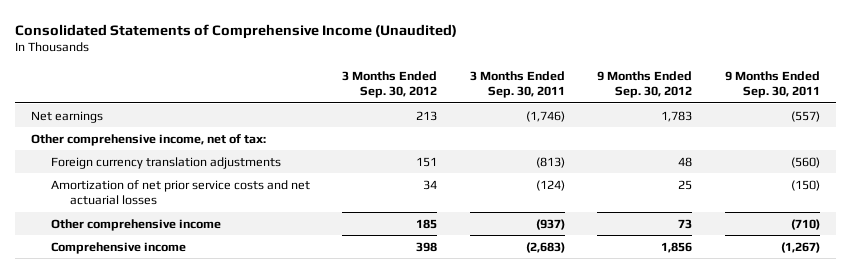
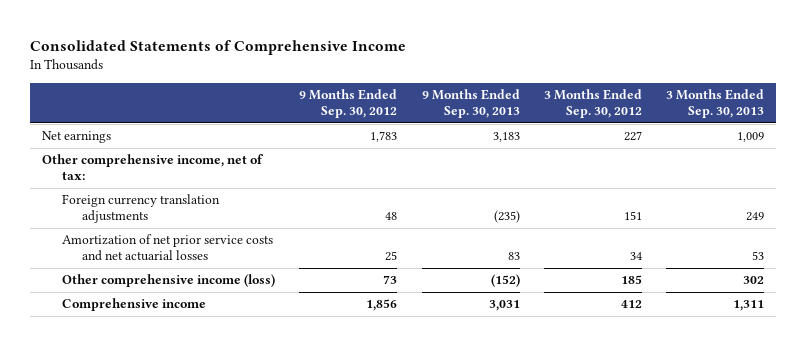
[15,23,458,39] Consolidated Statements of Comprehensive Income (Unaudited) -> [30,40,407,56] Consolidated Statements of Comprehensive Income
[469,70,565,99] 3 Months Ended Sep. 30, 2011 -> none
[724,70,820,99] 9 Months Ended Sep. 30, 2011 -> none
none -> [421,89,520,118] 9 Months Ended Sep. 30, 2013
none -> [666,89,765,118] 3 Months Ended Sep. 30, 2013
[416,110,438,121] 213 -> [623,131,642,142] 227
[50,218,221,231] Other comprehensive income -> [61,274,275,288] Other comprehensive income (loss)
[416,241,438,252] 398 -> [620,300,642,309] 412

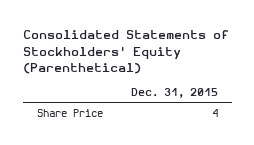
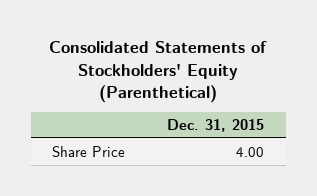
[211,108,218,117] 4 -> [236,146,265,157] 4.00

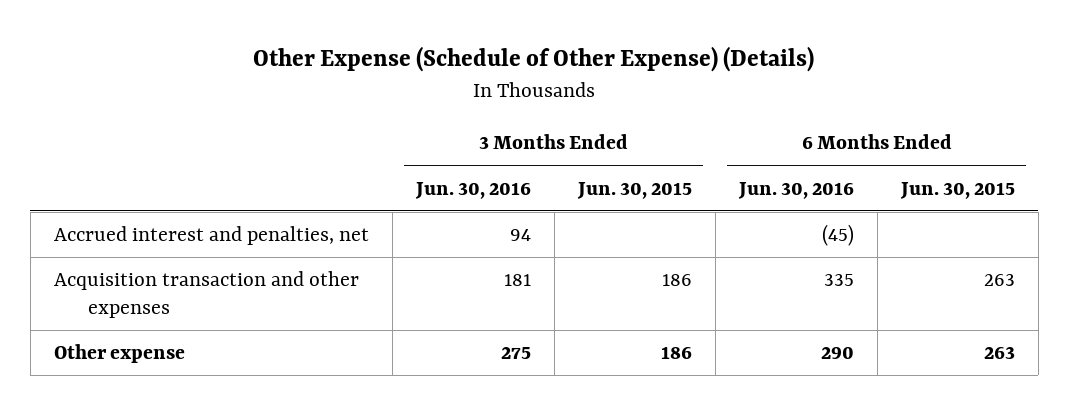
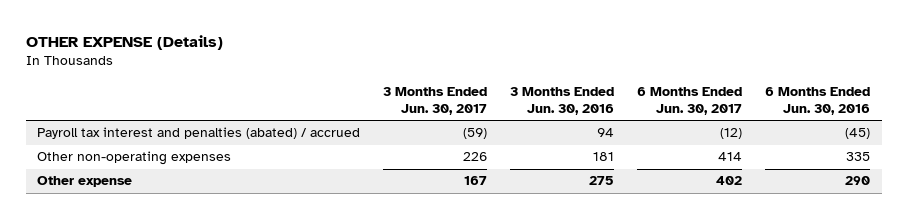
[253,45,815,72] Other Expense (Schedule of Other Expense) (Details) -> [26,35,224,51] OTHER EXPENSE (Details)
[576,181,692,199] Jun. 30, 2015 -> none
[899,181,1015,199] Jun. 30, 2015 -> none
none -> [383,86,488,115] 3 Months Ended Jun. 30, 2017
none -> [637,86,743,115] 6 Months Ended Jun. 30, 2017
[53,226,369,246] Accrued interest and penalties, net -> [37,127,361,140] Payroll tax interest and penalties (abated) / accrued
[53,271,359,319] Acquisition transaction and other expenses -> [37,151,232,166] Other non-operating expenses

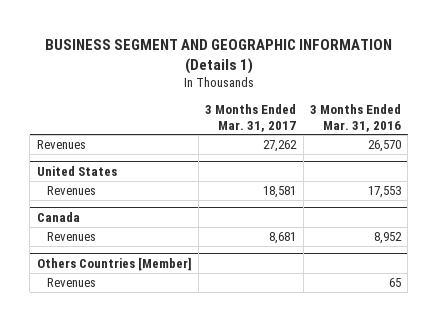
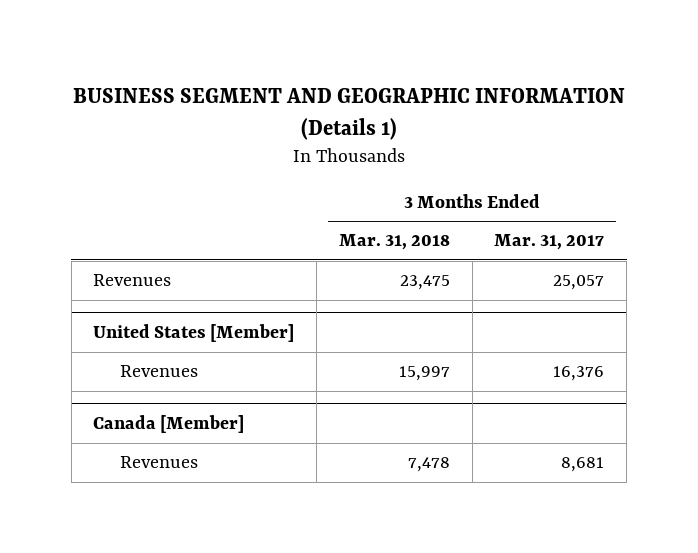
[310,104,402,132] 3 Months Ended Mar. 31, 2016 -> none
none -> [338,234,450,251] Mar. 31, 2018
[263,140,298,153] 27,262 -> [553,275,605,291] 25,057
[36,165,117,176] United States -> [93,324,295,343] United States [Member]
[263,186,297,199] 18,581 -> [553,366,605,382] 16,376
[36,211,80,222] Canada -> [93,415,245,434] Canada [Member]
[36,256,192,271] Others Countries [Member] -> none
[47,278,97,288] Revenues -> none

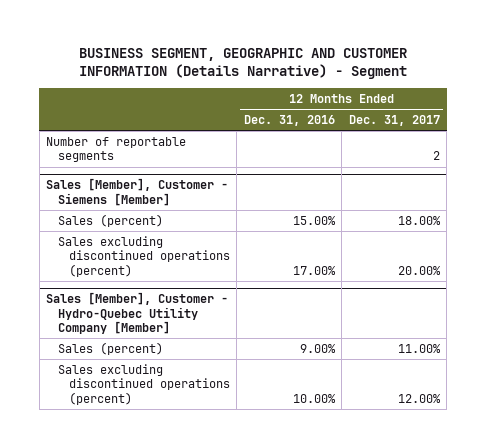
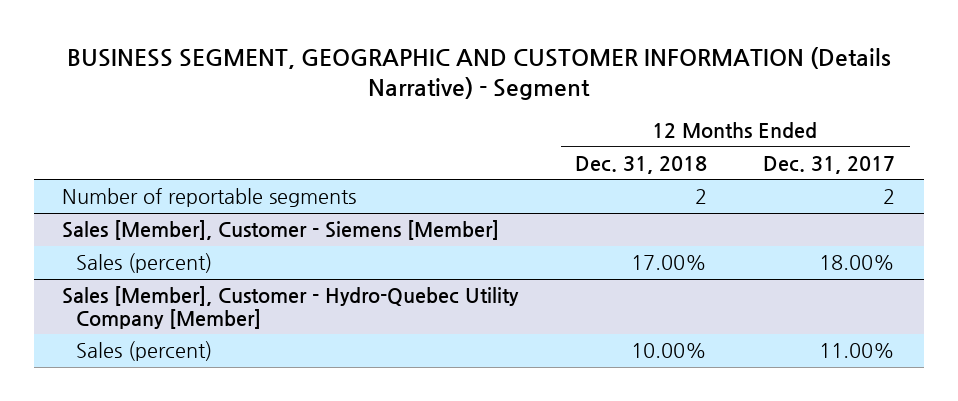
[243,115,335,127] Dec. 31, 2016 -> none
none -> [574,155,707,174] Dec. 31, 2018
[57,236,231,277] Sales excluding discontinued operations (percent) -> none
[57,364,231,405] Sales excluding discontinued operations (percent) -> none

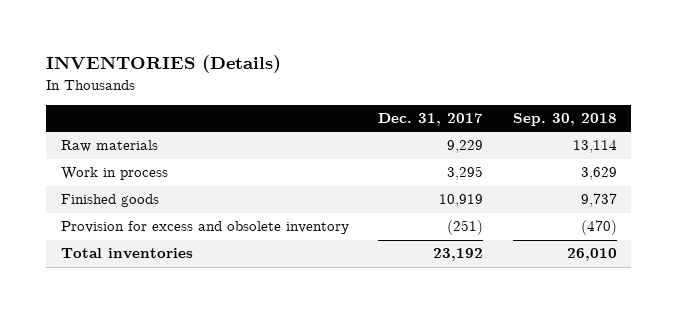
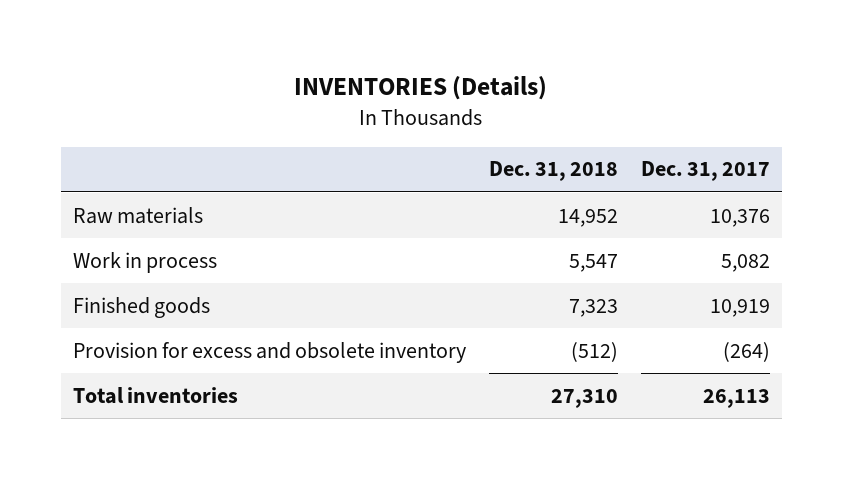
[512,113,617,127] Sep. 30, 2018 -> none
none -> [488,161,618,182] Dec. 31, 2018
[447,140,484,154] 9,229 -> [710,208,771,227] 10,376
[447,166,484,181] 3,295 -> [721,253,771,272] 5,082
[447,220,484,236] (251) -> [723,341,771,362] (264)
[433,248,484,262] 23,192 -> [703,388,771,408] 26,113

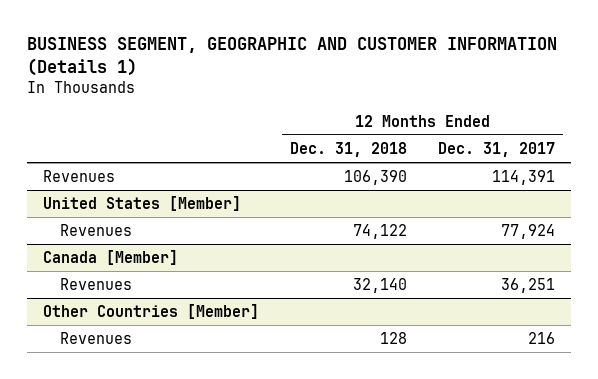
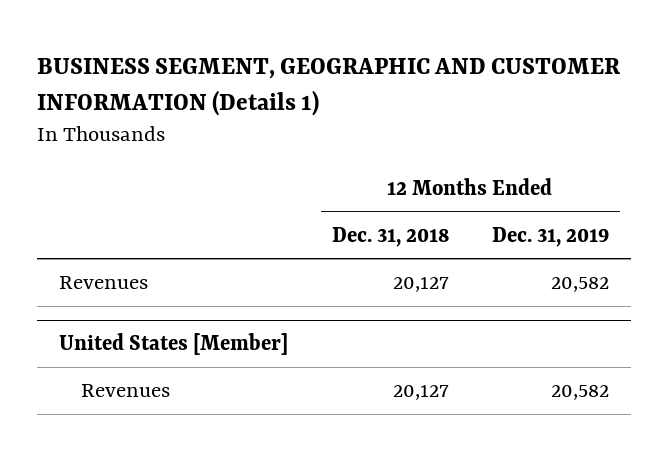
[438,142,556,158] Dec. 31, 2017 -> none
none -> [492,226,610,247] Dec. 31, 2019
[344,170,408,186] 106,390 -> [392,277,449,293] 20,127
[42,250,178,266] Canada [Member] -> none
[60,278,133,291] Revenues -> none
[42,304,259,320] Other Countries [Member] -> none
[60,332,133,345] Revenues -> none
[353,224,408,240] 74,122 -> [392,385,449,401] 20,127

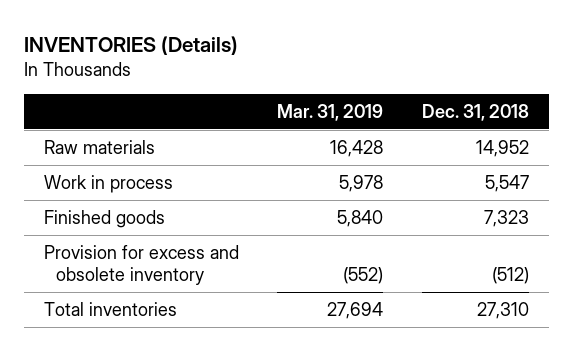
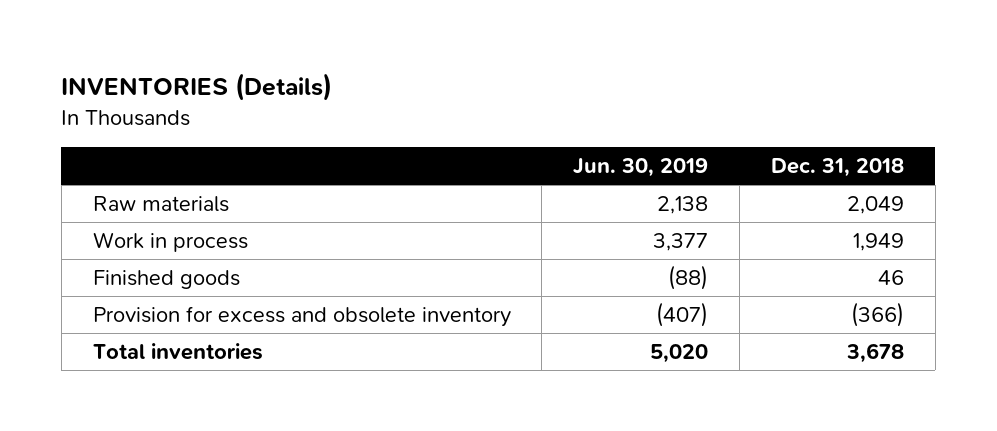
[277,103,384,121] Mar. 31, 2019 -> none
none -> [573,157,709,177] Jun. 30, 2019
[476,140,530,158] 14,952 -> [847,196,905,215] 2,049
[485,175,530,193] 5,547 -> [853,233,905,252] 1,949
[484,210,530,228] 7,323 -> [878,270,905,286] 46
[492,267,530,285] (512) -> [851,302,905,328] (366)
[477,302,530,320] 27,310 -> [846,343,905,364] 3,678

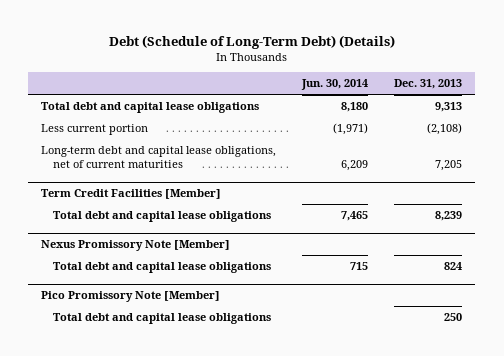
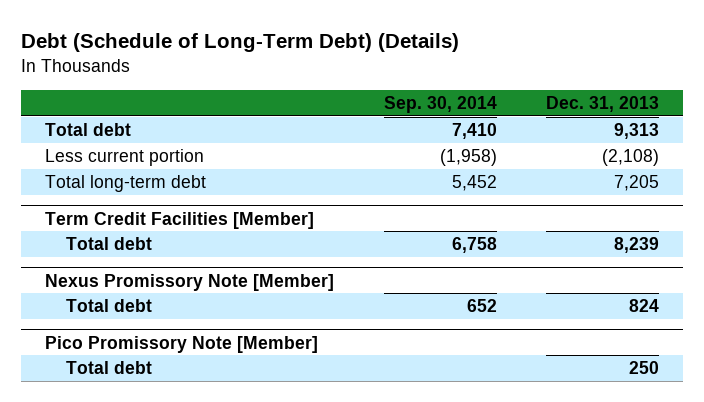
[301,78,369,90] Jun. 30, 2014 -> none
none -> [383,95,497,113] Sep. 30, 2014
[41,102,260,114] Total debt and capital lease obligations -> [45,122,132,136] Total debt
[41,146,277,169] Long-term debt and capital lease obligations, net of current maturities -> [45,174,207,192] Total long-term debt
[53,211,272,223] Total debt and capital lease obligations -> [66,236,153,250] Total debt
[53,262,272,274] Total debt and capital lease obligations -> [66,298,153,312] Total debt
[53,313,272,325] Total debt and capital lease obligations -> [66,360,153,374] Total debt

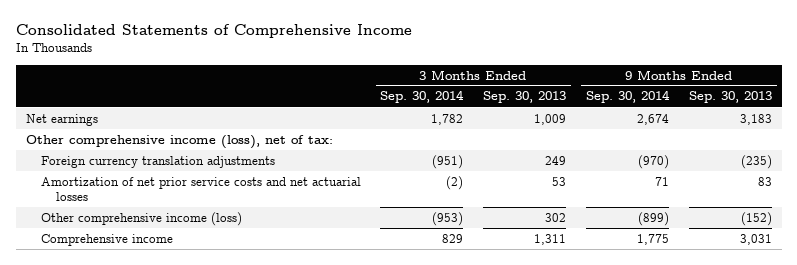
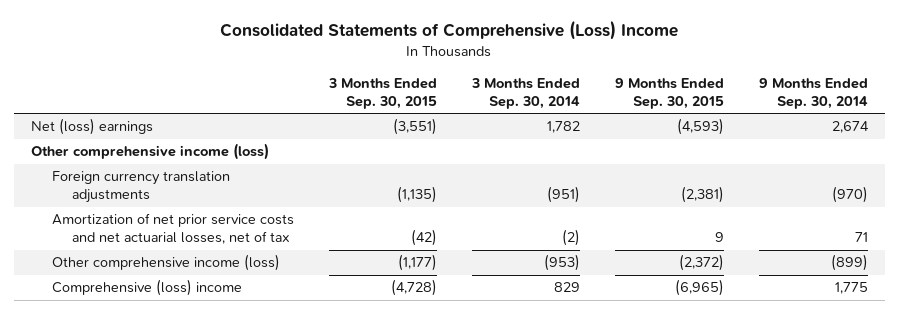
[15,24,412,39] Consolidated Statements of Comprehensive Income -> [220,20,679,41] Consolidated Statements of Comprehensive (Loss) Income
[483,91,567,104] Sep. 30, 2013 -> none
[688,91,772,104] Sep. 30, 2013 -> none
none -> [327,78,437,109] 3 Months Ended Sep. 30, 2015
none -> [614,78,724,109] 9 Months Ended Sep. 30, 2015
[25,113,98,126] Net earnings -> [31,118,154,136] Net (loss) earnings
[25,134,333,149] Other comprehensive income (loss), net of tax: -> [31,143,270,161] Other comprehensive income (loss)
[40,176,361,202] Amortization of net prior service costs and net actuarial losses -> [51,213,294,245] Amortization of net prior service costs and net actuarial losses, net of tax
[40,233,173,246] Comprehensive income -> [51,279,242,297] Comprehensive (loss) income

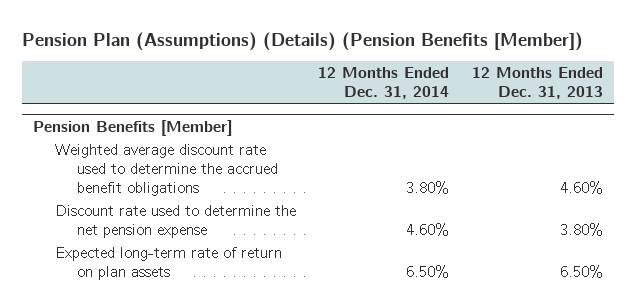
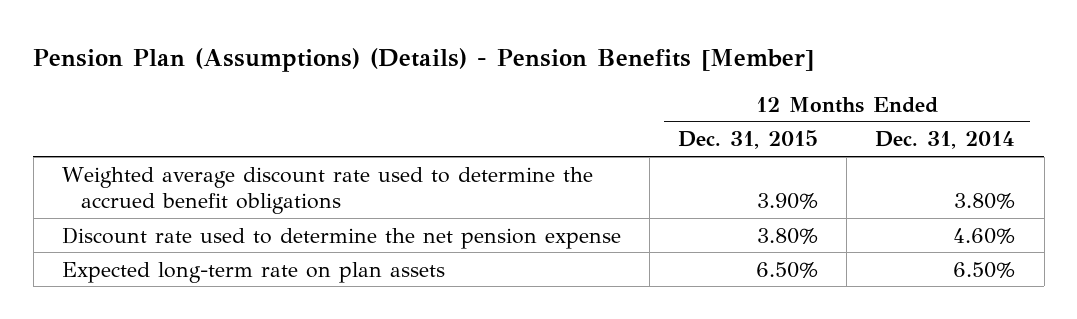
[21,31,583,51] Pension Plan (Assumptions) (Details) (Pension Benefits [Member]) -> [33,48,815,73] Pension Plan (Assumptions) (Details) - Pension Benefits [Member]
[471,67,603,100] 12 Months Ended Dec. 31, 2013 -> none
none -> [678,130,819,150] Dec. 31, 2015
[33,119,233,136] Pension Benefits [Member] -> none
[55,247,283,280] Expected long-term rate of return on plan assets -> [61,261,445,283] Expected long-term rate on plan assets

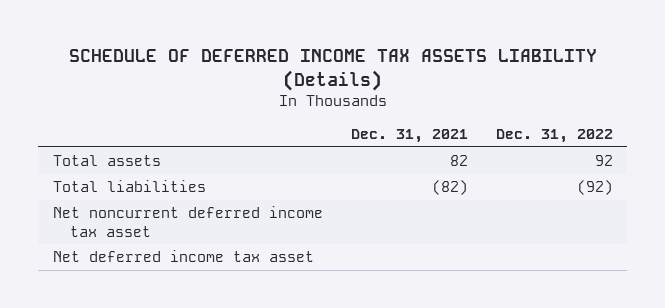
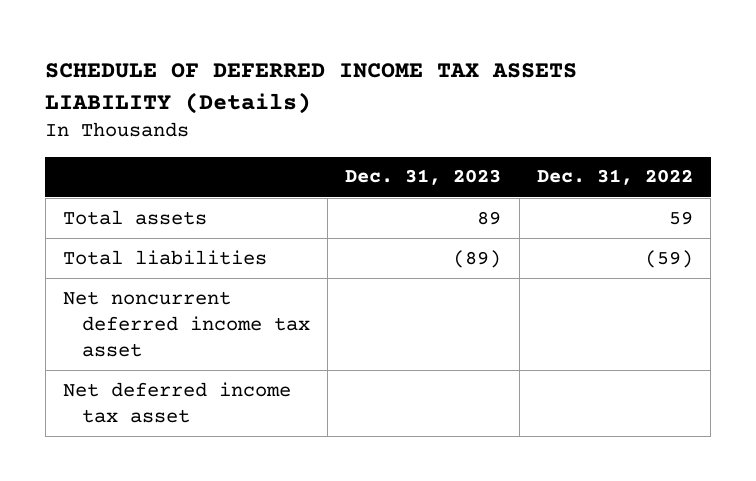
[350,129,468,144] Dec. 31, 2021 -> none
none -> [345,169,502,186] Dec. 31, 2023
[594,155,613,167] 92 -> [668,210,693,225] 59
[576,180,613,196] (92) -> [644,249,693,268] (59)

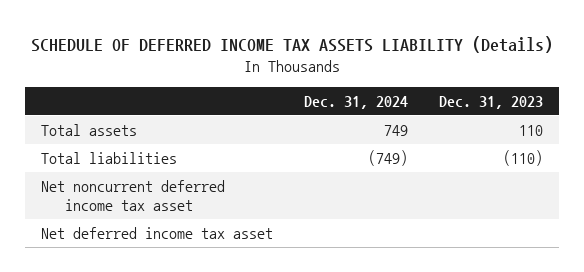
[536,169,693,186] Dec. 31, 2022 -> none
none -> [303,95,408,109] Dec. 31, 2024
[477,210,502,225] 89 -> [519,125,544,137] 110
[453,249,502,268] (89) -> [503,150,544,167] (110)

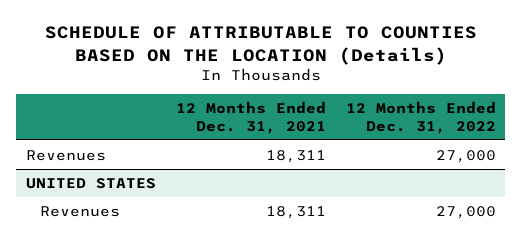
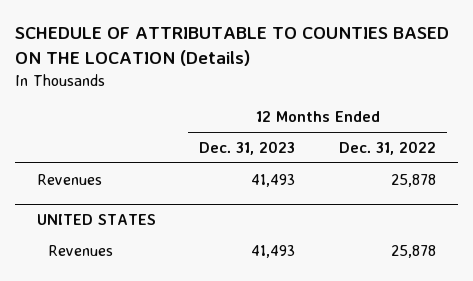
[175,101,326,134] 12 Months Ended Dec. 31, 2021 -> none
none -> [199,140,296,155] Dec. 31, 2023
[435,150,496,164] 27,000 -> [391,173,437,187] 25,878
[435,206,496,220] 27,000 -> [391,244,437,258] 25,878

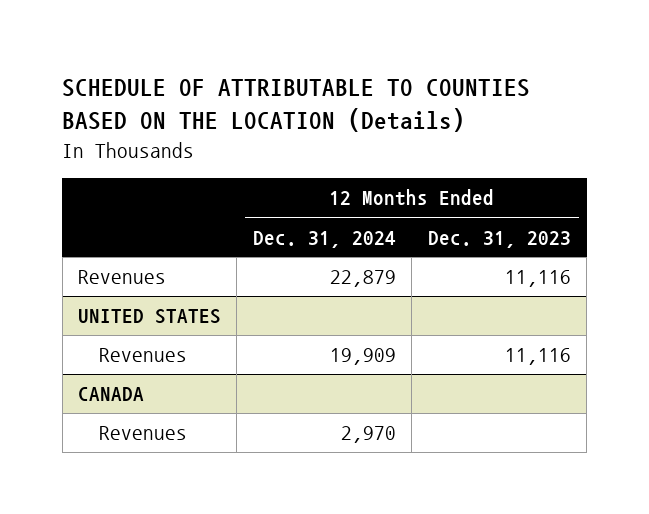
[339,140,437,155] Dec. 31, 2022 -> none
none -> [252,230,396,248] Dec. 31, 2024
[251,173,296,187] 41,493 -> [504,270,571,288] 11,116
[251,244,296,258] 41,493 -> [504,348,571,366] 11,116
none -> [78,387,145,402] CANADA
none -> [99,426,188,441] Revenues

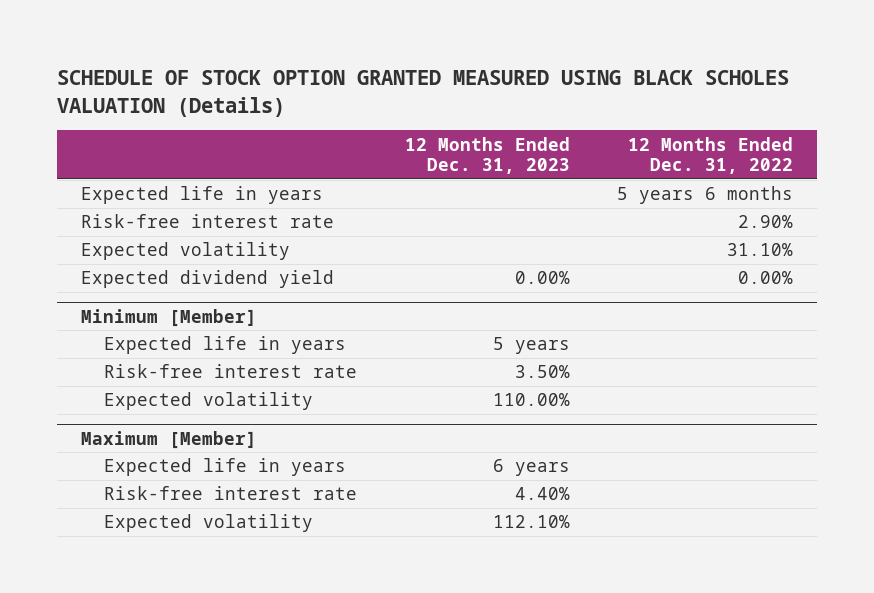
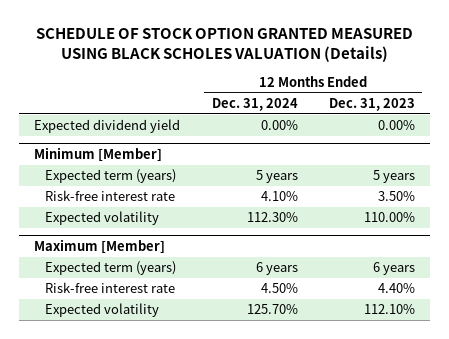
[627,136,793,175] 12 Months Ended Dec. 31, 2022 -> none
none -> [211,97,298,111] Dec. 31, 2024
[81,186,324,205] Expected life in years -> none
[81,214,335,229] Risk-free interest rate -> none
[81,242,291,261] Expected volatility -> none
[104,336,347,355] Expected life in years -> [44,169,176,184] Expected term (years)
[104,458,347,477] Expected life in years -> [44,261,176,276] Expected term (years)

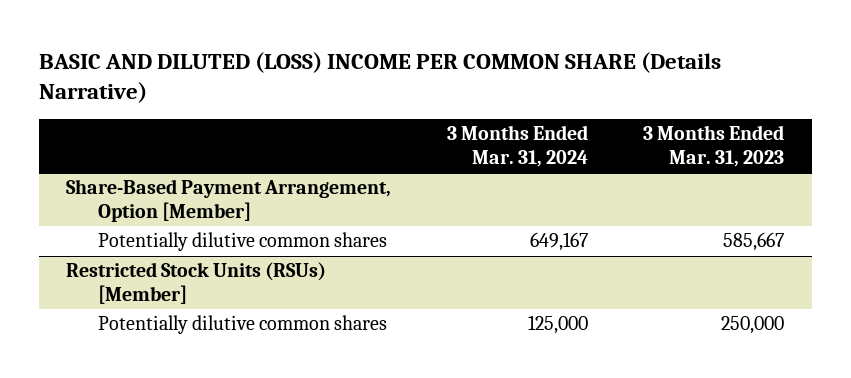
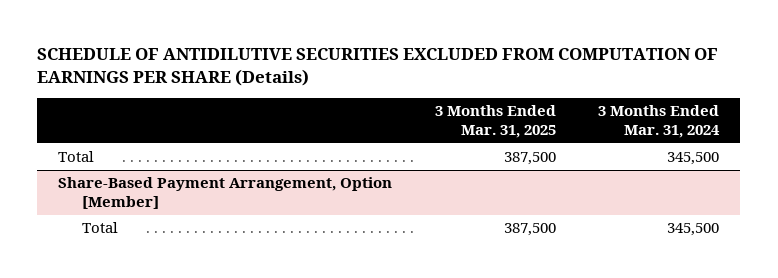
[38,51,721,104] BASIC AND DILUTED (LOSS) INCOME PER COMMON SHARE (Details Narrative) -> [37,48,719,87] SCHEDULE OF ANTIDILUTIVE SECURITIES EXCLUDED FROM COMPUTATION OF EARNINGS PER SHARE (Details)
[643,125,785,168] 3 Months Ended Mar. 31, 2023 -> none
none -> [434,105,556,138] 3 Months Ended Mar. 31, 2025
none -> [58,151,95,163] Total
[97,232,387,252] Potentially dilutive common shares -> none
[66,262,327,305] Restricted Stock Units (RSUs) [Member] -> none
[97,315,387,335] Potentially dilutive common shares -> none
none -> [81,222,118,234] Total

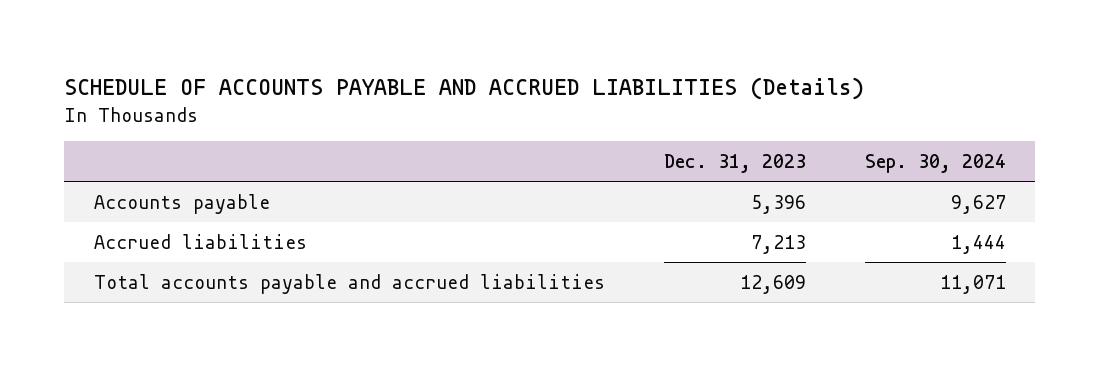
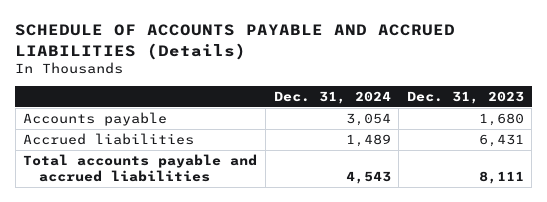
[864,154,1006,174] Sep. 30, 2024 -> none
none -> [273,91,391,105] Dec. 31, 2024
[750,194,806,214] 5,396 -> [478,112,524,126] 1,680
[750,234,806,254] 7,213 -> [478,133,524,147] 6,431
[739,274,806,294] 12,609 -> [478,170,524,184] 8,111

